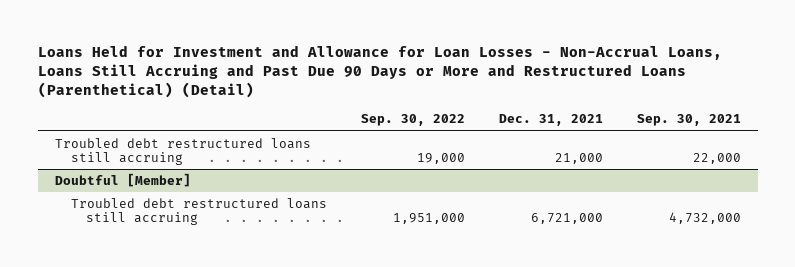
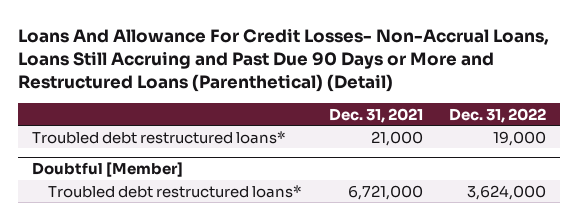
[37,45,722,99] Loans Held for Investment and Allowance for Loan Losses - Non-Accrual Loans, Loans Still Accruing and Past Due 90 Days or More and Restructured Loans (Parenthetical) (Detail) -> [18,27,550,92] Loans And Allowance For Credit Losses- Non-Accrual Loans, Loans Still Accruing and Past Due 90 Days or More and Restructured Loans (Parenthetical) (Detail)
[360,114,465,127] Sep. 30, 2022 -> none
[636,114,741,127] Sep. 30, 2021 -> none
none -> [449,107,547,123] Dec. 31, 2022
[54,137,311,166] Troubled debt restructured loans still accruing -> [31,130,286,144] Troubled debt restructured loans*
[70,197,327,226] Troubled debt restructured loans still accruing -> [48,184,303,198] Troubled debt restructured loans*

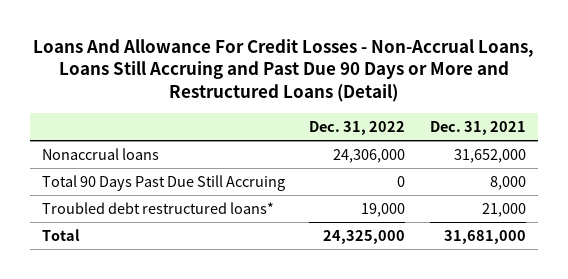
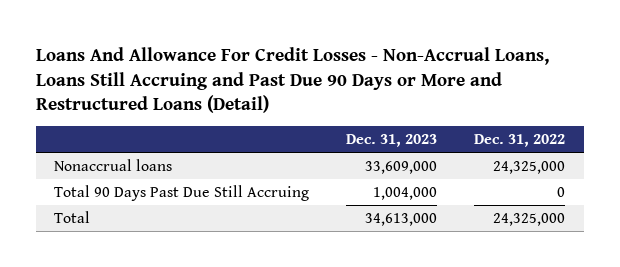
[429,120,526,135] Dec. 31, 2021 -> none
none -> [346,134,438,148] Dec. 31, 2023
[333,149,406,164] 24,306,000 -> [493,160,566,174] 24,325,000
[42,202,275,215] Troubled debt restructured loans* -> none

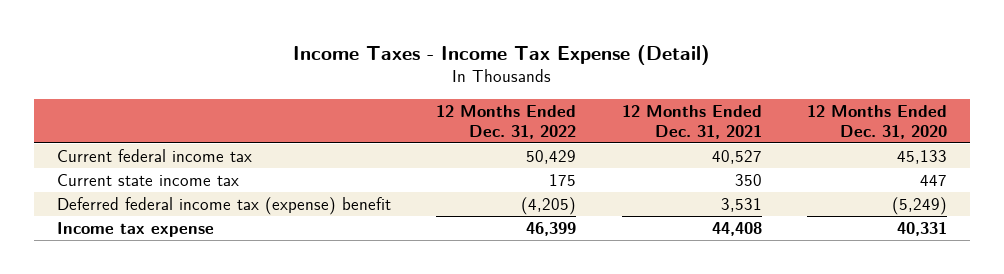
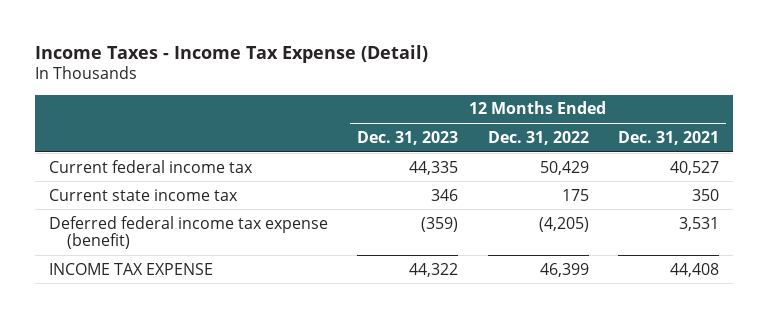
[807,105,948,139] 12 Months Ended Dec. 31, 2020 -> none
none -> [357,130,459,145] Dec. 31, 2023
[56,196,391,215] Deferred federal income tax (expense) benefit -> [49,215,329,250] Deferred federal income tax expense (benefit)
[56,221,214,237] Income tax expense -> [49,262,214,275] INCOME TAX EXPENSE

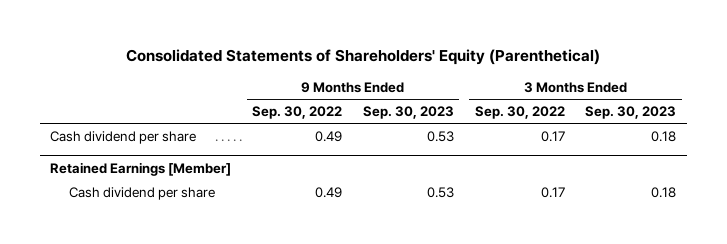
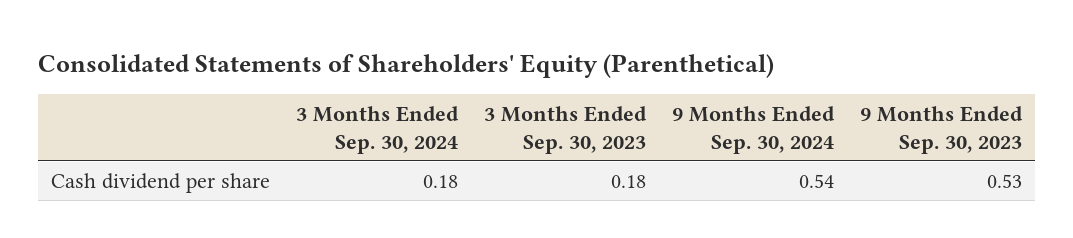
[252,106,343,120] Sep. 30, 2022 -> none
[474,106,565,120] Sep. 30, 2022 -> none
none -> [295,105,459,154] 3 Months Ended Sep. 30, 2024
none -> [672,105,836,154] 9 Months Ended Sep. 30, 2024
[50,161,232,176] Retained Earnings [Member] -> none
[68,186,215,200] Cash dividend per share -> none

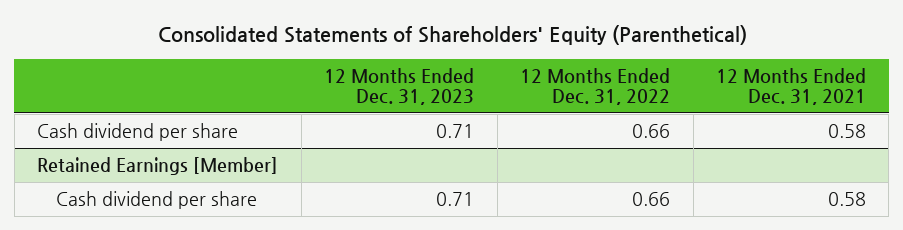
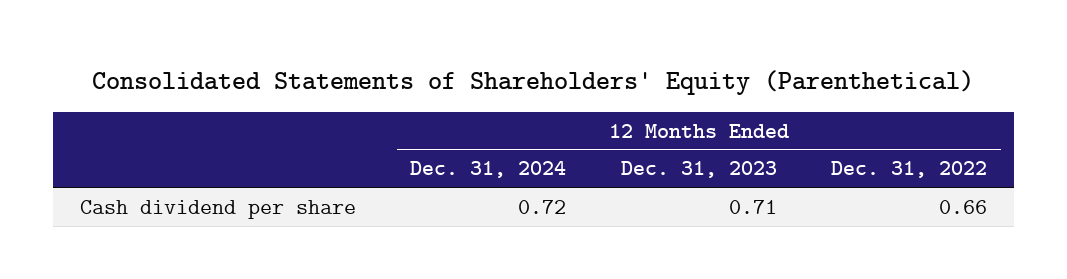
[715,67,866,105] 12 Months Ended Dec. 31, 2021 -> none
none -> [410,161,567,179] Dec. 31, 2024
[37,157,279,176] Retained Earnings [Member] -> none
[55,191,257,210] Cash dividend per share -> none

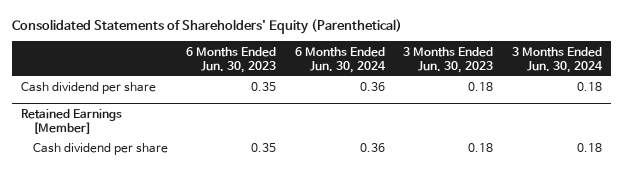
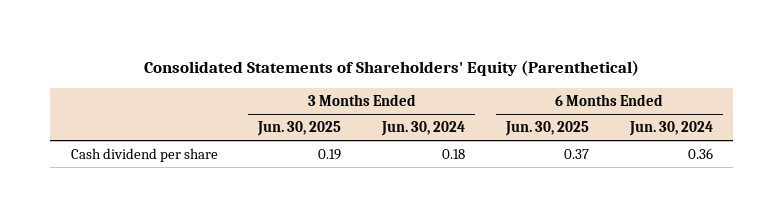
[186,46,277,73] 6 Months Ended Jun. 30, 2023 -> none
[403,46,494,73] 3 Months Ended Jun. 30, 2023 -> none
none -> [257,121,342,137] Jun. 30, 2025
none -> [504,121,589,137] Jun. 30, 2025
[21,109,123,135] Retained Earnings [Member] -> none
[33,143,169,156] Cash dividend per share -> none

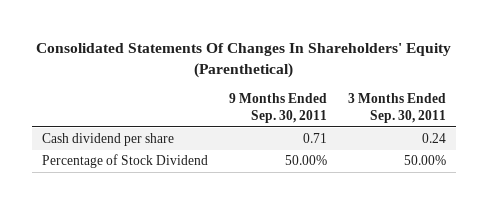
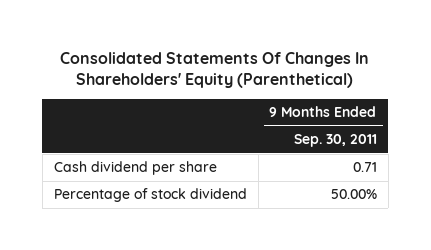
[347,92,446,124] 3 Months Ended Sep. 30, 2011 -> none
[42,154,209,169] Percentage of Stock Dividend -> [53,188,247,203] Percentage of stock dividend

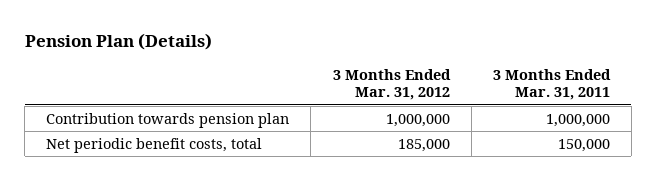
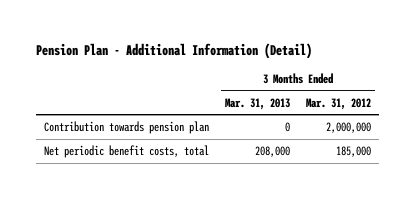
[24,33,212,51] Pension Plan (Details) -> [35,42,312,59] Pension Plan - Additional Information (Detail)
[492,68,611,101] 3 Months Ended Mar. 31, 2011 -> none
none -> [225,97,291,110] Mar. 31, 2013
[385,113,450,127] 1,000,000 -> [326,122,372,134] 2,000,000

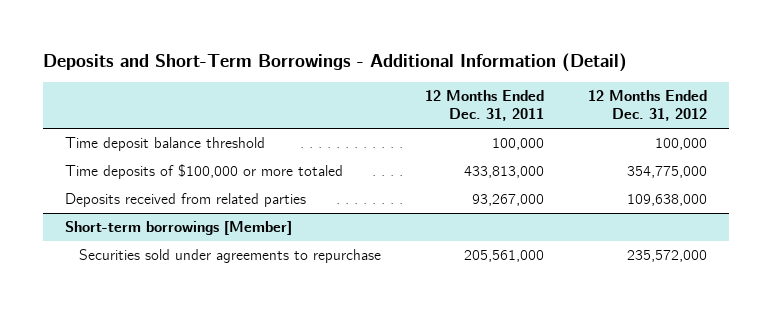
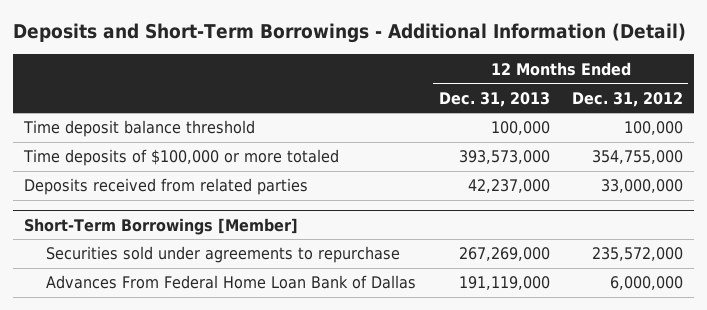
[425,90,545,122] 12 Months Ended Dec. 31, 2011 -> none
none -> [438,91,550,107] Dec. 31, 2013
[627,166,708,179] 354,775,000 -> [591,150,683,165] 354,755,000
[627,194,708,207] 109,638,000 -> [600,179,683,194] 33,000,000
[65,221,293,236] Short-term borrowings [Member] -> [24,217,299,235] Short-Term Borrowings [Member]
none -> [46,275,417,290] Advances From Federal Home Loan Bank of Dallas

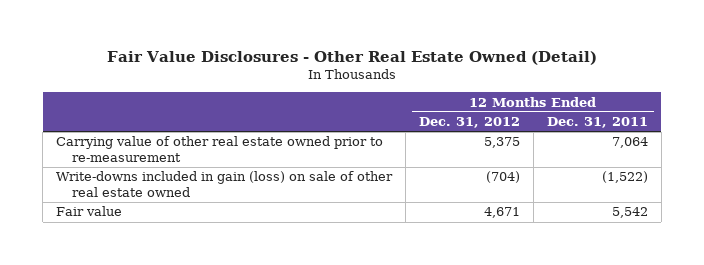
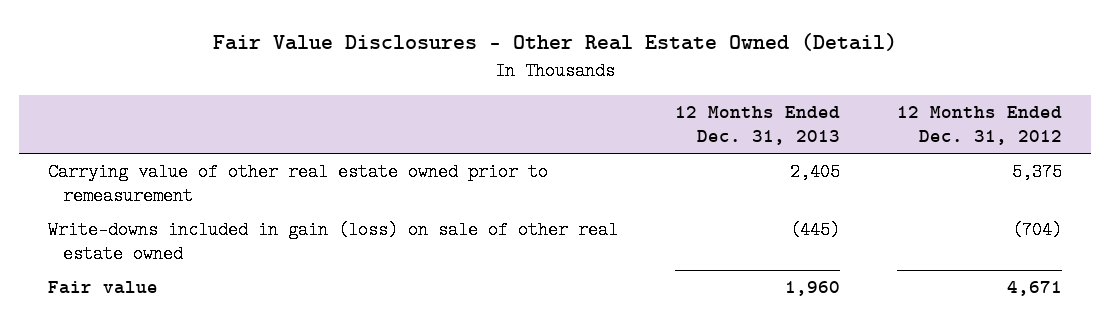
[546,117,648,129] Dec. 31, 2011 -> none
none -> [674,105,840,146] 12 Months Ended Dec. 31, 2013
[55,136,383,162] Carrying value of other real estate owned prior to re-measurement -> [47,162,548,206] Carrying value of other real estate owned prior to remeasurement

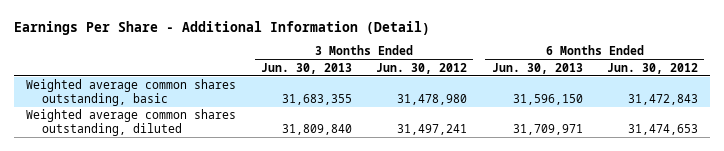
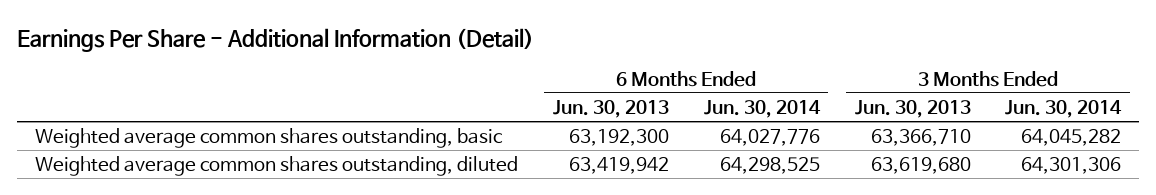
[376,62,468,74] Jun. 30, 2012 -> none
[606,62,698,74] Jun. 30, 2012 -> none
none -> [703,99,821,118] Jun. 30, 2014
none -> [1005,99,1123,118] Jun. 30, 2014
[281,93,352,105] 31,683,355 -> [870,128,971,146] 63,366,710
[512,93,583,105] 31,596,150 -> [568,128,669,146] 63,192,300
[281,123,352,135] 31,809,840 -> [870,156,971,174] 63,619,680
[512,123,583,135] 31,709,971 -> [568,156,669,174] 63,419,942

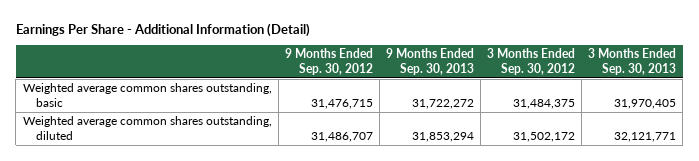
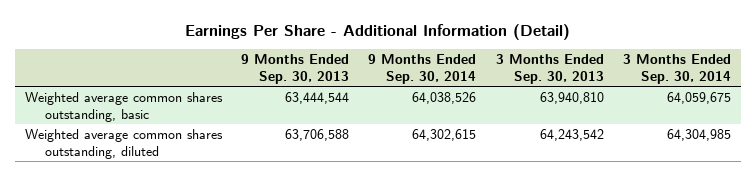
[284,48,373,75] 9 Months Ended Sep. 30, 2012 -> none
[487,48,576,75] 3 Months Ended Sep. 30, 2012 -> none
none -> [368,54,477,84] 9 Months Ended Sep. 30, 2014
none -> [623,54,732,84] 3 Months Ended Sep. 30, 2014
[411,98,474,109] 31,722,272 -> [285,91,350,104] 63,444,544
[614,98,677,109] 31,970,405 -> [539,91,604,104] 63,940,810
[411,131,474,142] 31,853,294 -> [285,128,350,141] 63,706,588
[614,131,677,142] 32,121,771 -> [539,128,604,141] 64,243,542

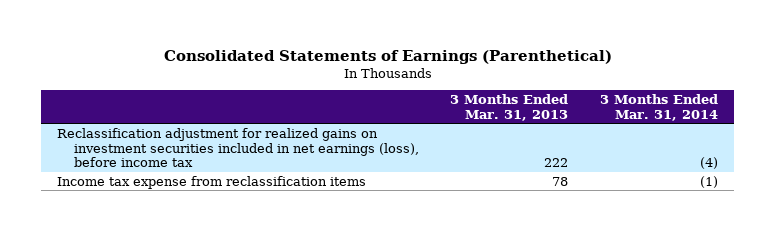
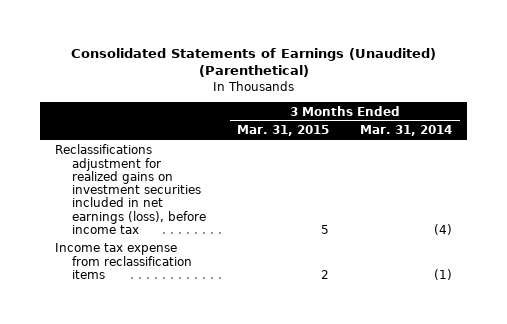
[163,49,612,64] Consolidated Statements of Earnings (Parenthetical) -> [70,47,436,78] Consolidated Statements of Earnings (Unaudited) (Parenthetical)
[450,94,569,121] 3 Months Ended Mar. 31, 2013 -> none
none -> [237,125,330,137] Mar. 31, 2015
[57,127,419,168] Reclassification adjustment for realized gains on investment securities included in net earnings (loss), before income tax -> [55,144,207,234] Reclassifications adjustment for realized gains on investment securities included in net earnings (loss), before income tax

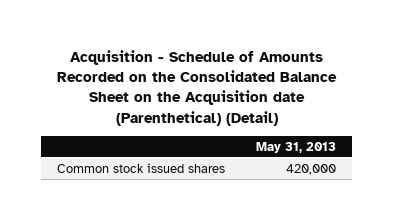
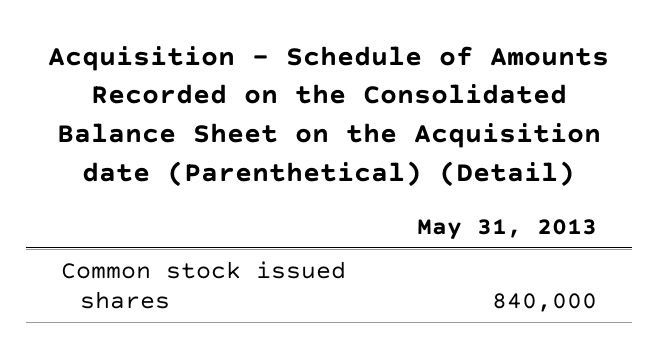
[286,164,337,176] 420,000 -> [491,293,597,313] 840,000

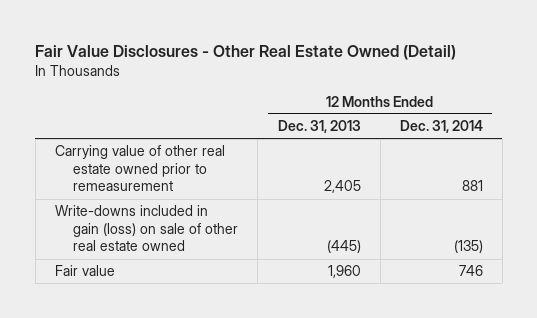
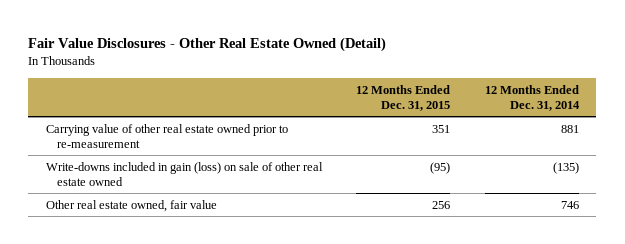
[277,120,361,134] Dec. 31, 2013 -> none
none -> [356,84,451,111] 12 Months Ended Dec. 31, 2015
[54,145,225,192] Carrying value of other real estate owned prior to remeasurement -> [45,123,288,148] Carrying value of other real estate owned prior to re-measurement
[54,265,115,277] Fair value -> [45,199,217,212] Other real estate owned, fair value

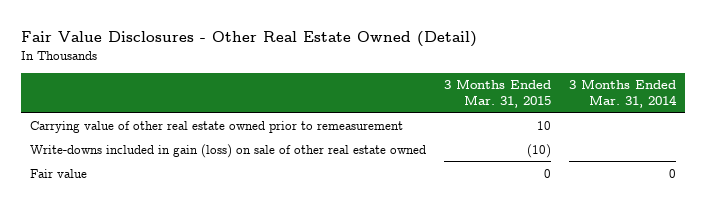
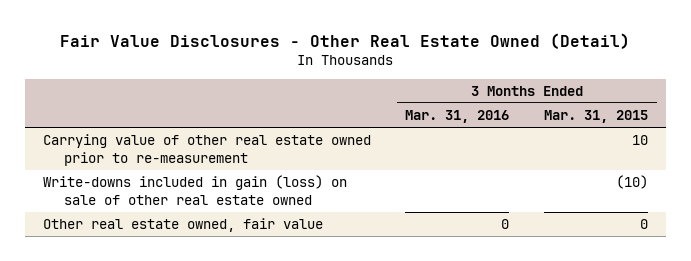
[568,79,677,108] 3 Months Ended Mar. 31, 2014 -> none
none -> [405,110,510,124] Mar. 31, 2016
[30,120,404,133] Carrying value of other real estate owned prior to remeasurement -> [42,134,371,166] Carrying value of other real estate owned prior to re-measurement
[30,168,88,178] Fair value -> [42,218,323,233] Other real estate owned, fair value

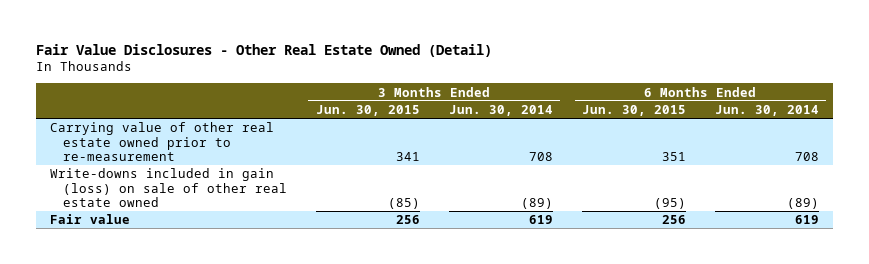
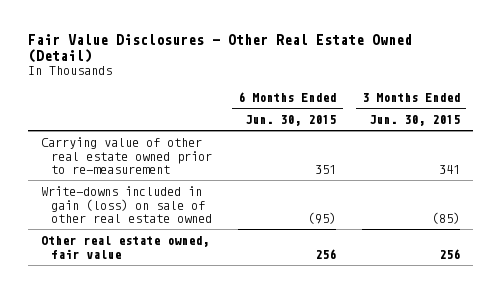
[448,105,553,117] Jun. 30, 2014 -> none
[714,105,819,117] Jun. 30, 2014 -> none
[50,214,131,225] Fair value -> [41,235,210,259] Other real estate owned, fair value

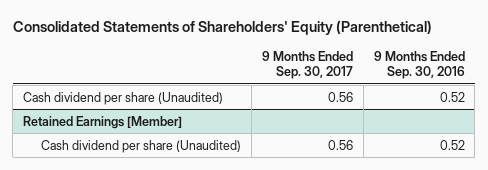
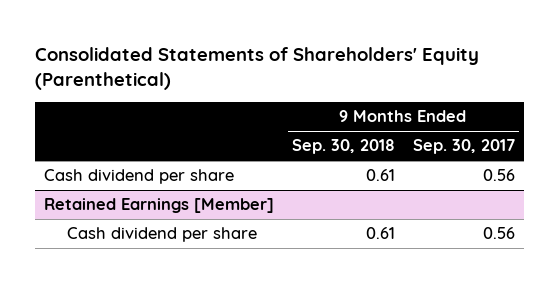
[373,51,465,80] 9 Months Ended Sep. 30, 2016 -> none
none -> [292,139,396,155] Sep. 30, 2018
[23,91,224,105] Cash dividend per share (Unaudited) -> [44,169,235,185] Cash dividend per share
[41,139,242,153] Cash dividend per share (Unaudited) -> [66,227,257,243] Cash dividend per share

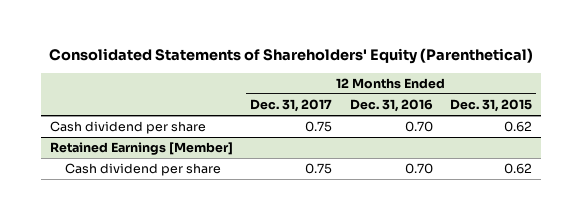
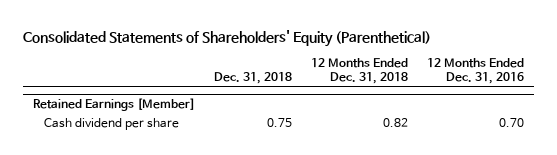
[250,99,333,113] Dec. 31, 2017 -> none
[449,99,532,113] Dec. 31, 2015 -> none
none -> [214,72,293,85] Dec. 31, 2018
none -> [311,58,409,85] 12 Months Ended Dec. 31, 2018
[49,121,206,135] Cash dividend per share -> none

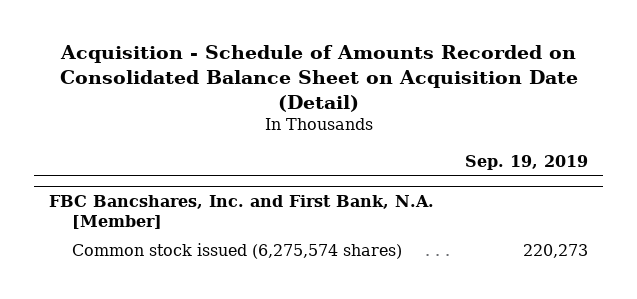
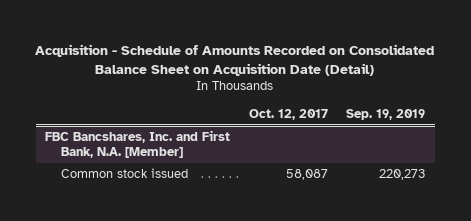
none -> [248,108,328,120] Oct. 12, 2017
[72,243,403,260] Common stock issued (6,275,574 shares) -> [60,168,188,179] Common stock issued

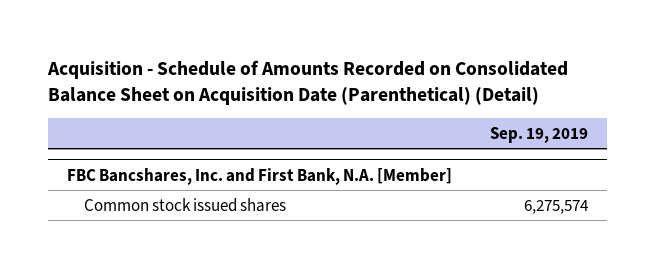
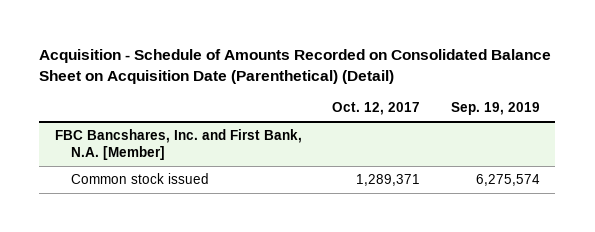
none -> [332,102,421,116] Oct. 12, 2017
[84,197,287,212] Common stock issued shares -> [71,173,210,185] Common stock issued

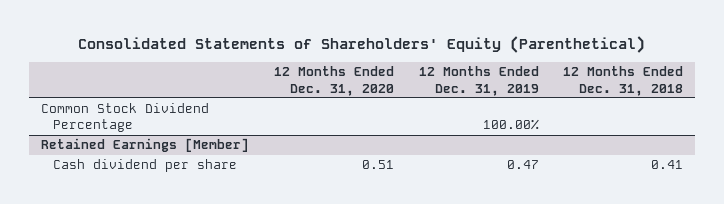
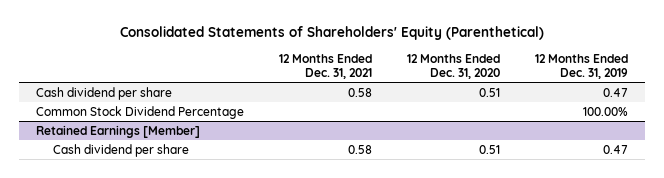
[563,66,684,96] 12 Months Ended Dec. 31, 2018 -> none
none -> [279,53,373,79] 12 Months Ended Dec. 31, 2021
none -> [36,86,173,100] Cash dividend per share

